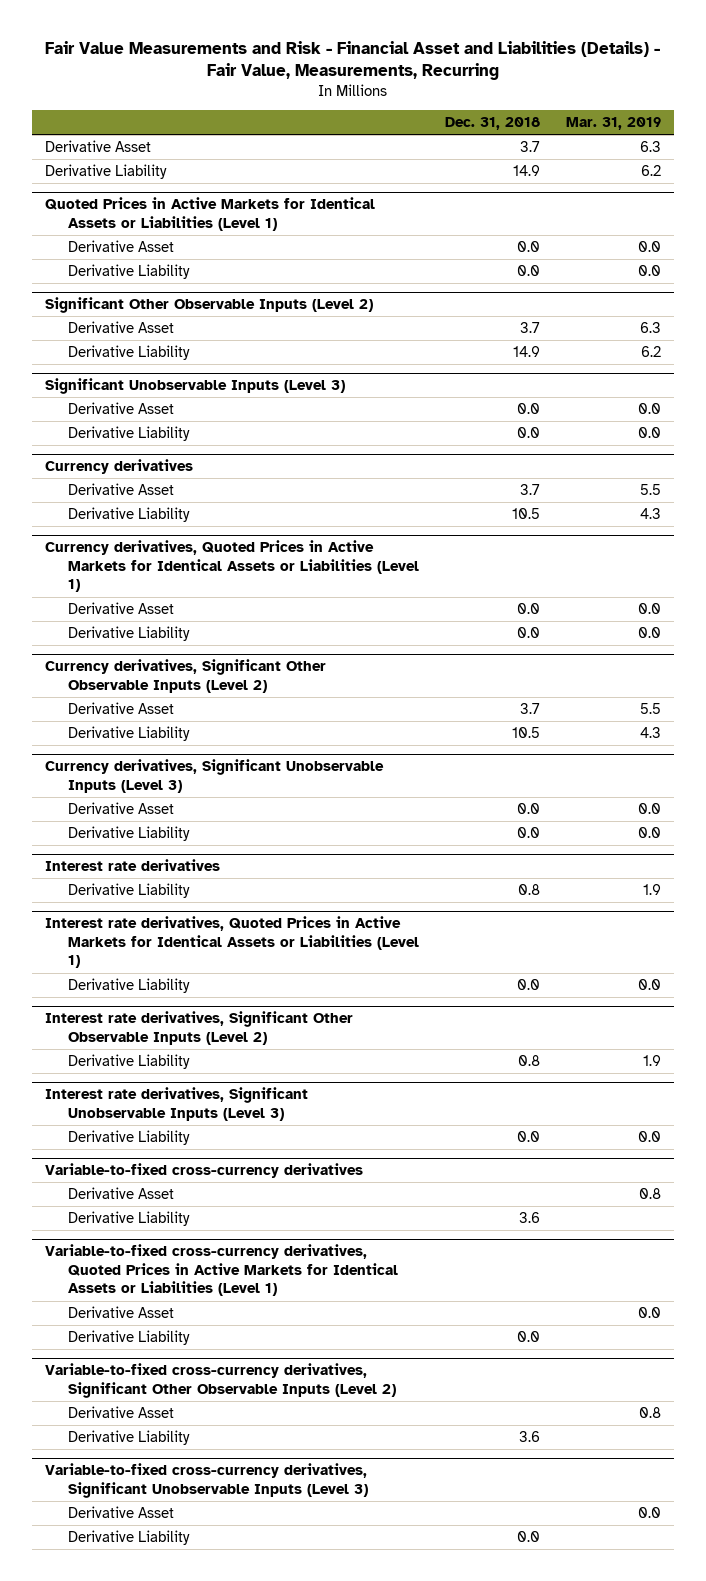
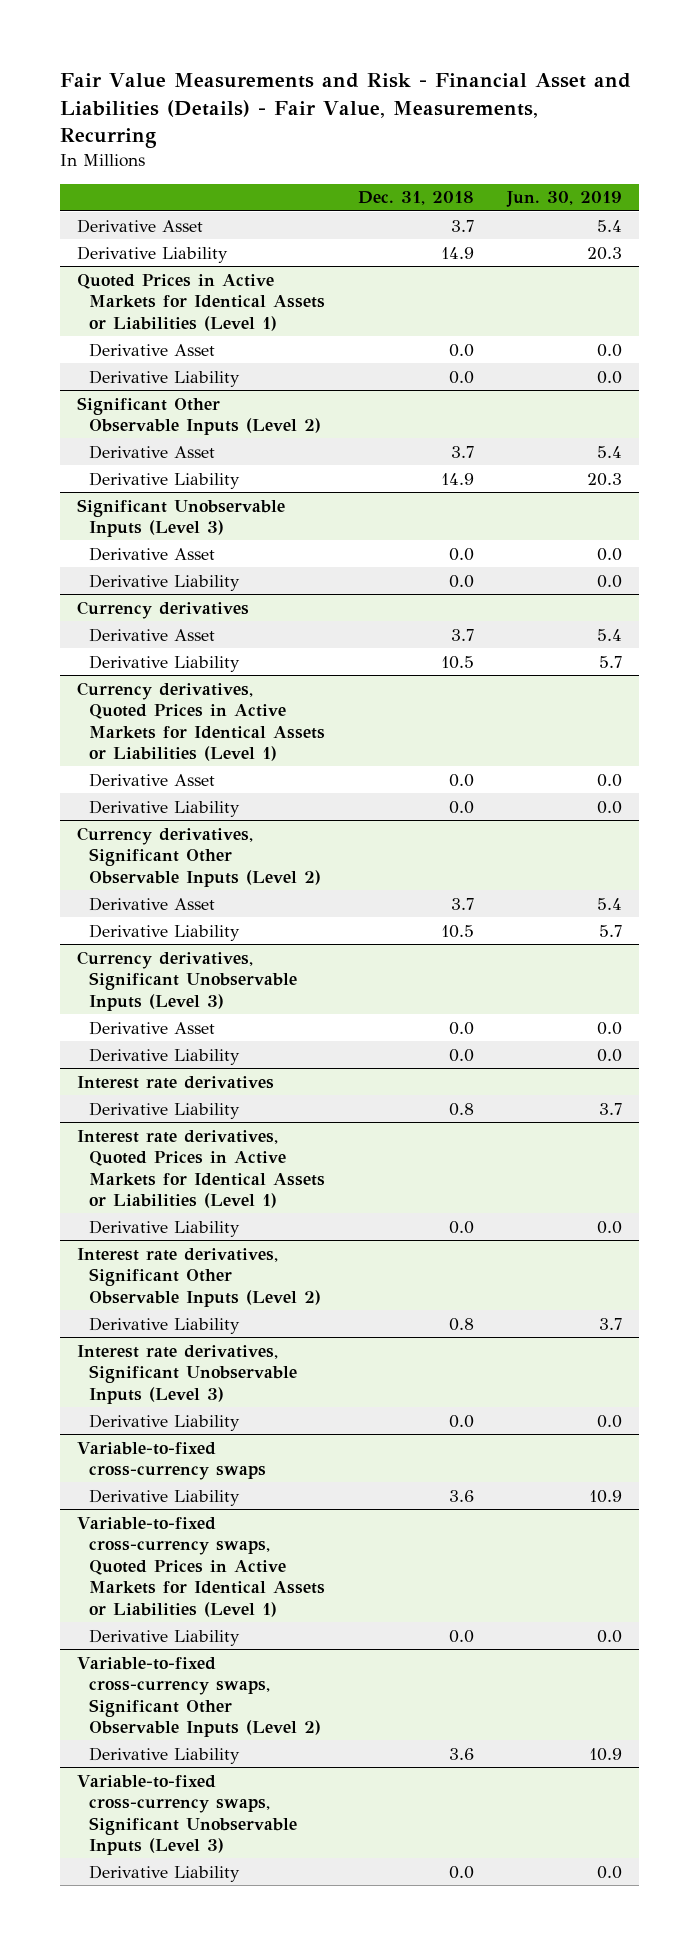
[565,116,661,130] Mar. 31, 2019 -> none
none -> [506,191,623,208] Jun. 30, 2019
[67,1186,174,1199] Derivative Asset -> none
[44,1163,363,1179] Variable-to-fixed cross-currency derivatives -> [76,1441,267,1481] Variable-to-fixed cross-currency swaps
[67,1305,174,1318] Derivative Asset -> none
[44,1244,398,1297] Variable-to-fixed cross-currency derivatives, Quoted Prices in Active Markets for Identical Assets or Liabilities (Level 1) -> [76,1516,326,1617] Variable-to-fixed cross-currency swaps, Quoted Prices in Active Markets for Identical Assets or Liabilities (Level 1)
[67,1405,174,1418] Derivative Asset -> none
[44,1363,396,1398] Variable-to-fixed cross-currency derivatives, Significant Other Observable Inputs (Level 2) -> [76,1656,322,1738] Variable-to-fixed cross-currency swaps, Significant Other Observable Inputs (Level 2)
[67,1505,174,1518] Derivative Asset -> none
[44,1463,368,1498] Variable-to-fixed cross-currency derivatives, Significant Unobservable Inputs (Level 3) -> [76,1774,298,1856] Variable-to-fixed cross-currency swaps, Significant Unobservable Inputs (Level 3)

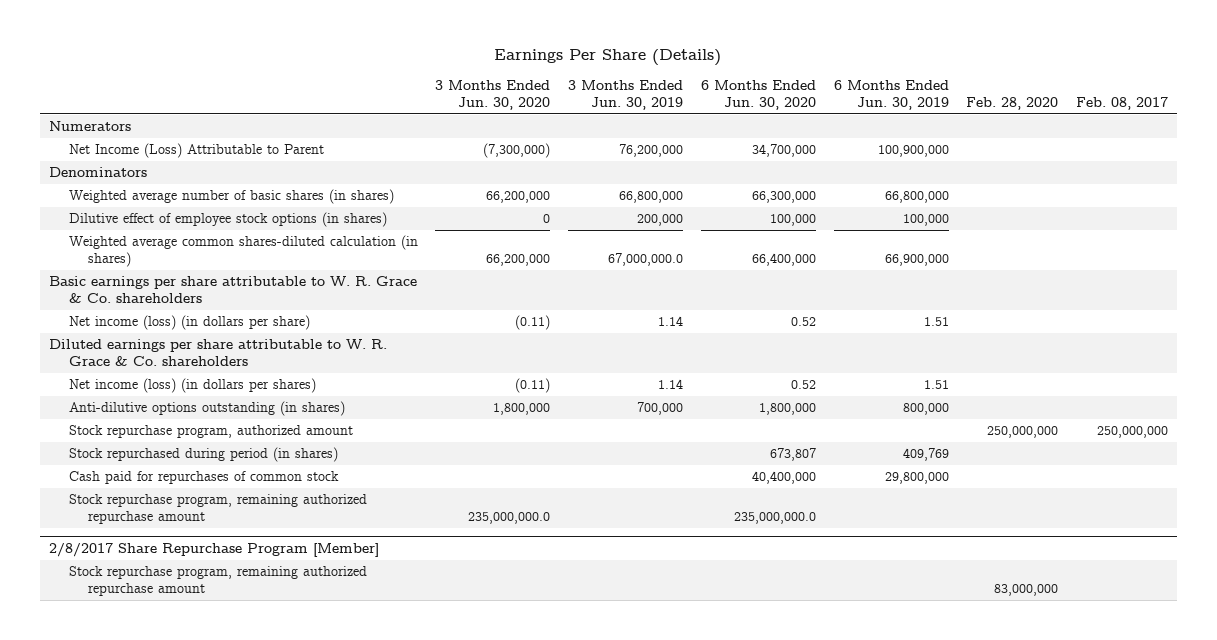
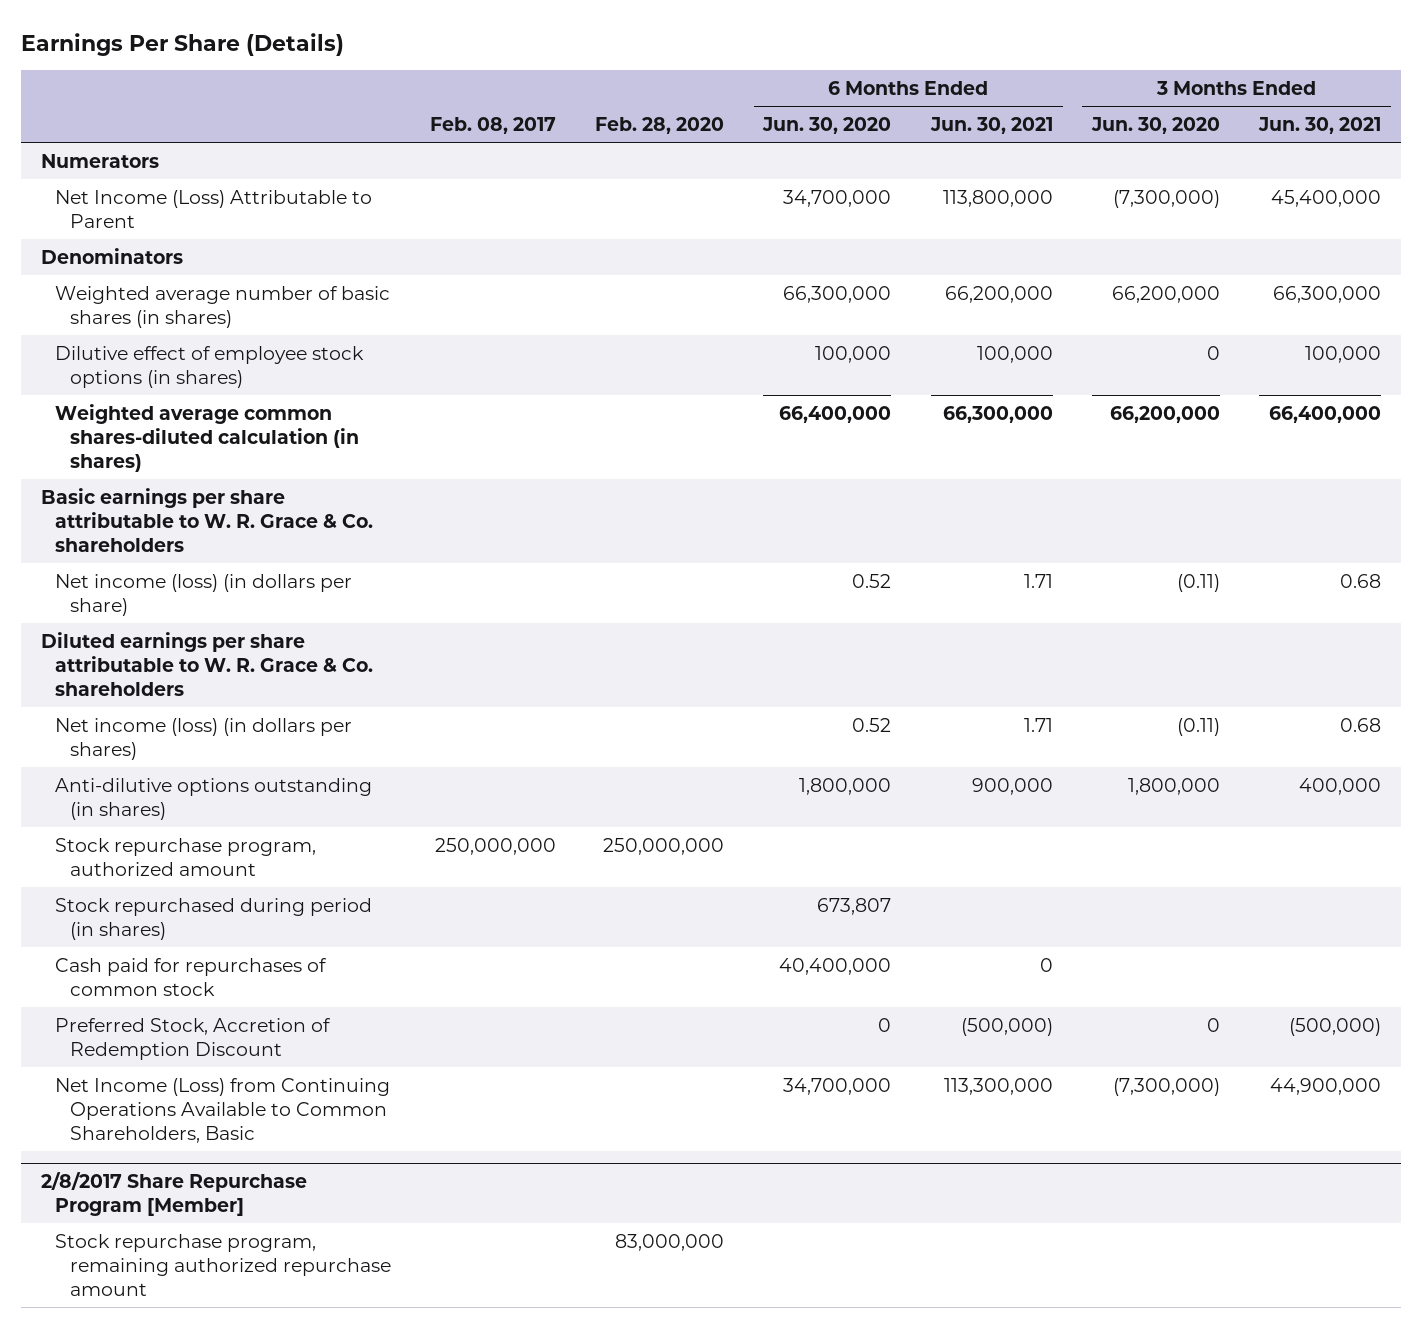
[568,79,684,110] 3 Months Ended Jun. 30, 2019 -> none
[833,79,949,110] 6 Months Ended Jun. 30, 2019 -> none
none -> [929,116,1053,134] Jun. 30, 2021
none -> [1258,116,1382,134] Jun. 30, 2021
[68,494,367,524] Stock repurchase program, remaining authorized repurchase amount -> none
none -> [55,1017,332,1060] Preferred Stock, Accretion of Redemption Discount
none -> [55,1077,391,1143] Net Income (Loss) from Continuing Operations Available to Common Shareholders, Basic

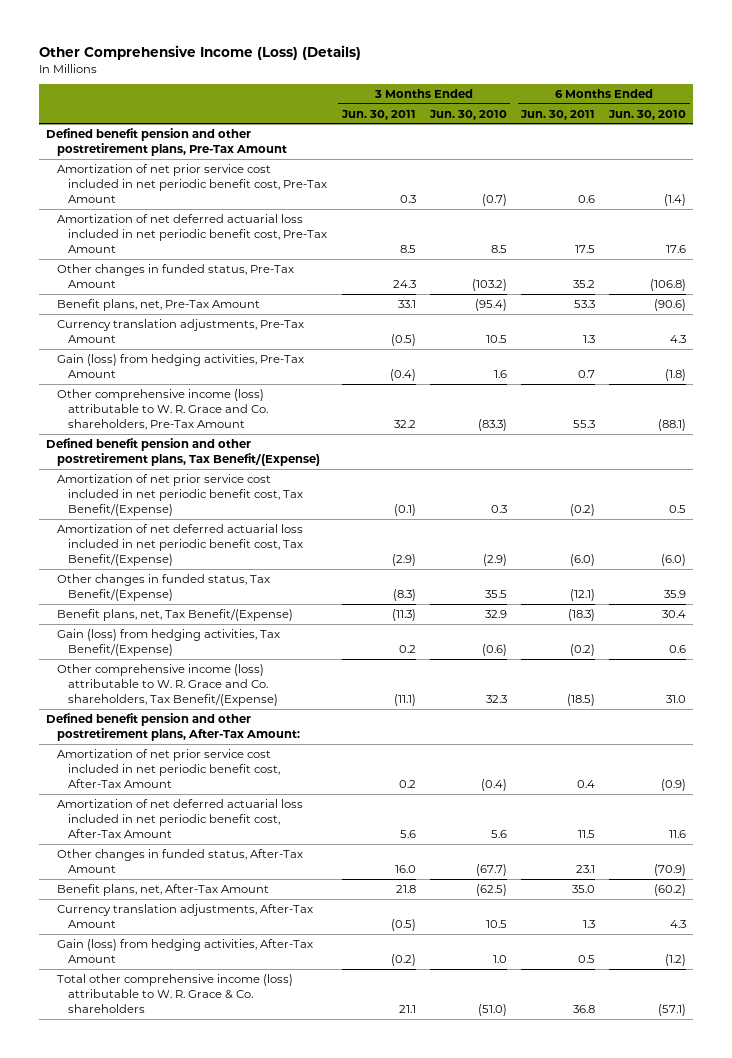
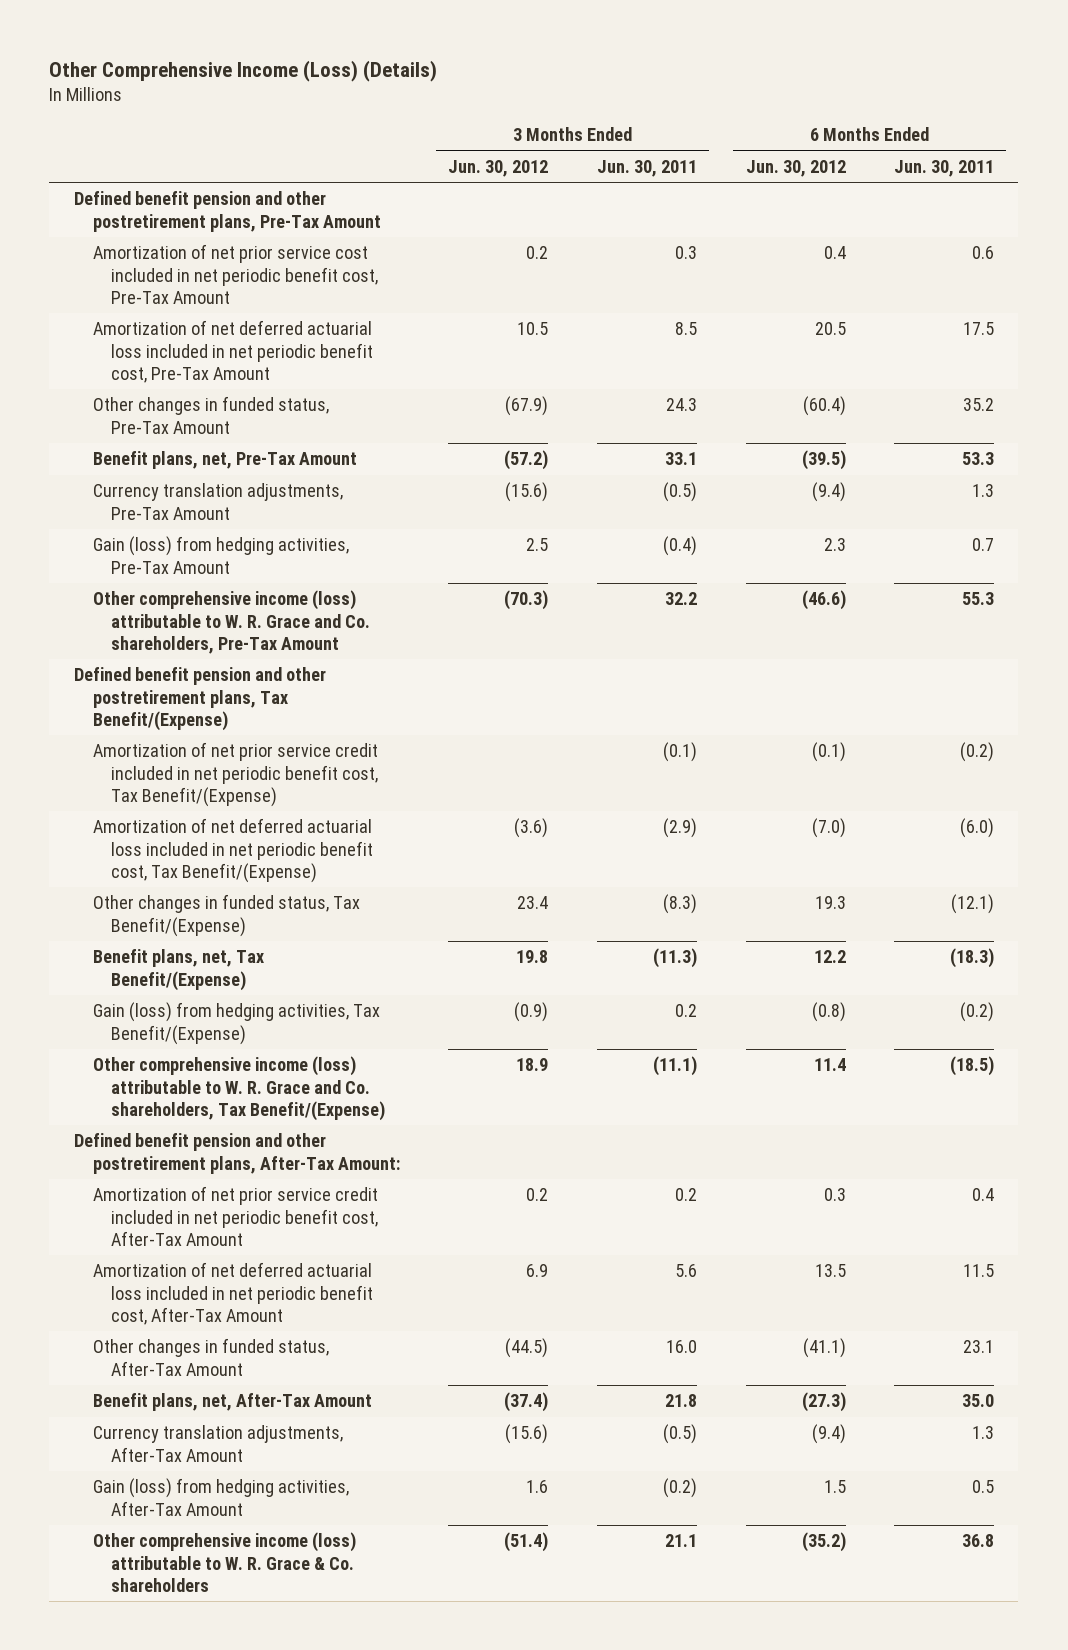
[428,109,507,120] Jun. 30, 2010 -> none
[608,109,687,120] Jun. 30, 2010 -> none
none -> [448,159,549,177] Jun. 30, 2012
none -> [745,159,846,177] Jun. 30, 2012
[57,473,304,516] Amortization of net prior service cost included in net periodic benefit cost, Tax Benefit/(Expense) -> [92,742,379,807] Amortization of net prior service credit included in net periodic benefit cost, Tax Benefit/(Expense)
[57,748,281,788] Amortization of net prior service cost included in net periodic benefit cost, After-Tax Amount -> [92,1186,379,1246] Amortization of net prior service credit included in net periodic benefit cost, After-Tax Amount
[57,973,294,1013] Total other comprehensive income (loss) attributable to W. R. Grace & Co. shareholders -> [92,1532,356,1592] Other comprehensive income (loss) attributable to W. R. Grace & Co. shareholders

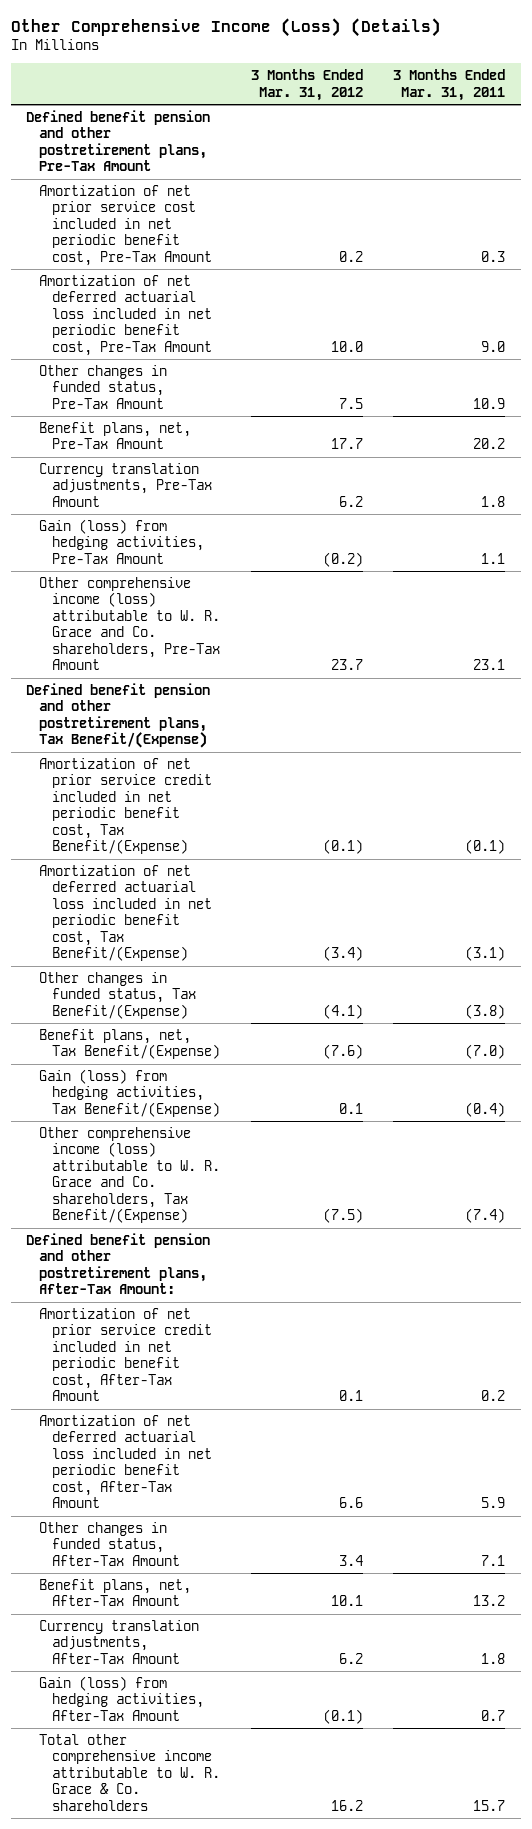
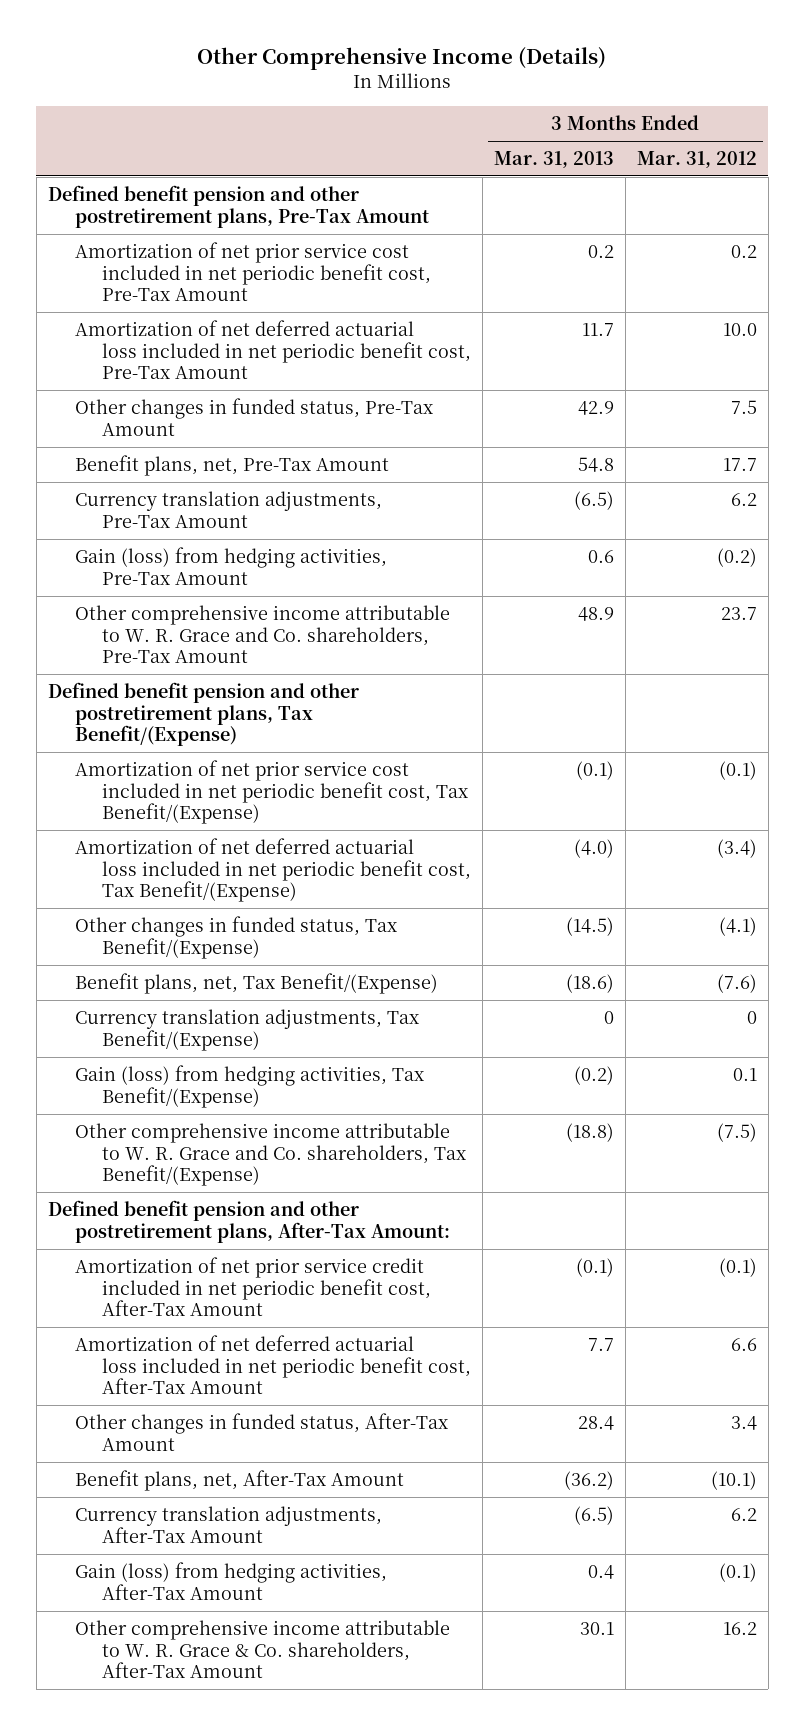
[11,17,442,37] Other Comprehensive Income (Loss) (Details) -> [197,47,607,71] Other Comprehensive Income (Details)
[393,69,506,101] 3 Months Ended Mar. 31, 2011 -> none
none -> [493,151,614,169] Mar. 31, 2013
[39,576,220,671] Other comprehensive income (loss) attributable to W. R. Grace and Co. shareholders, Pre-Tax Amount -> [74,604,450,664] Other comprehensive income attributable to W. R. Grace and Co. shareholders, Pre-Tax Amount
[39,757,212,855] Amortization of net prior service credit included in net periodic benefit cost, Tax Benefit/(Expense) -> [74,759,469,825] Amortization of net prior service cost included in net periodic benefit cost, Tax Benefit/(Expense)
none -> [74,1008,419,1051] Currency translation adjustments, Tax Benefit/(Expense)
[39,1126,220,1224] Other comprehensive income (loss) attributable to W. R. Grace and Co. shareholders, Tax Benefit/(Expense) -> [74,1122,467,1187] Other comprehensive income attributable to W. R. Grace and Co. shareholders, Tax Benefit/(Expense)
[338,1390,363,1402] 0.1 -> [718,1257,757,1277] (0.1)
[330,1595,363,1607] 10.1 -> [710,1470,757,1490] (10.1)
[39,1733,220,1811] Total other comprehensive income attributable to W. R. Grace & Co. shareholders -> [74,1619,450,1679] Other comprehensive income attributable to W. R. Grace & Co. shareholders, After-Tax Amount

